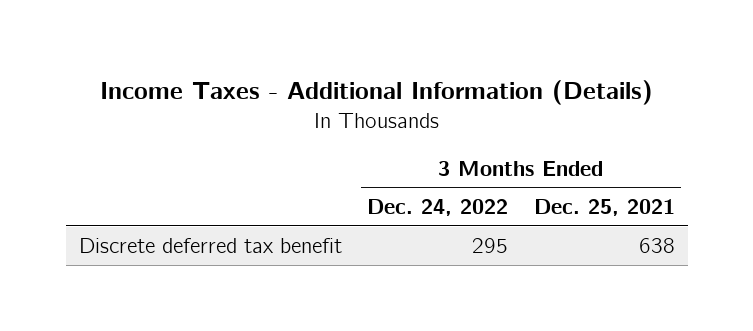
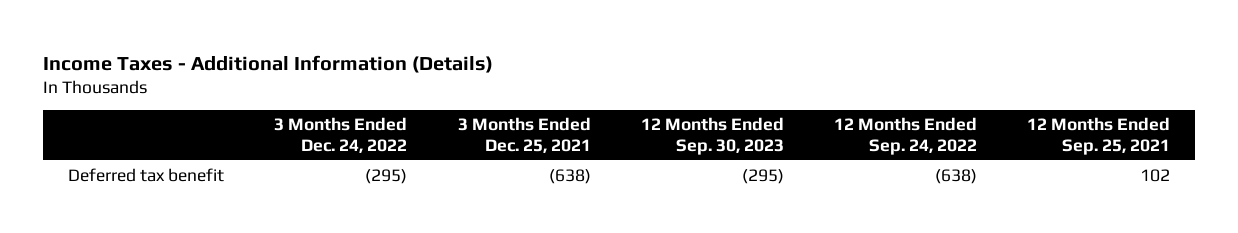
none -> [640,117,784,155] 12 Months Ended Sep. 30, 2023
none -> [833,117,977,155] 12 Months Ended Sep. 24, 2022
none -> [1027,117,1171,155] 12 Months Ended Sep. 25, 2021
[78,238,342,254] Discrete deferred tax benefit -> [68,167,225,182] Deferred tax benefit
[472,238,509,254] 295 -> [365,168,408,184] (295)
[638,238,675,254] 638 -> [548,168,591,184] (638)

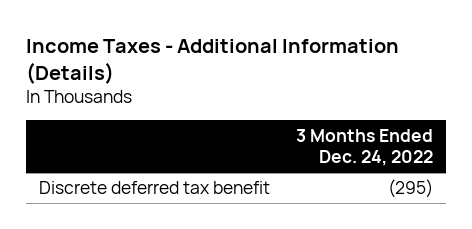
[457,117,591,153] 3 Months Ended Dec. 25, 2021 -> none
[640,117,784,155] 12 Months Ended Sep. 30, 2023 -> none
[833,117,977,155] 12 Months Ended Sep. 24, 2022 -> none
[1027,117,1171,155] 12 Months Ended Sep. 25, 2021 -> none
[68,167,225,182] Deferred tax benefit -> [38,181,270,195] Discrete deferred tax benefit

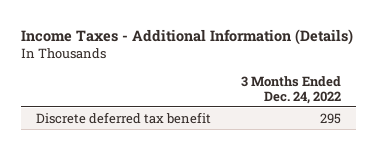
[387,179,433,199] (295) -> [319,113,341,125] 295

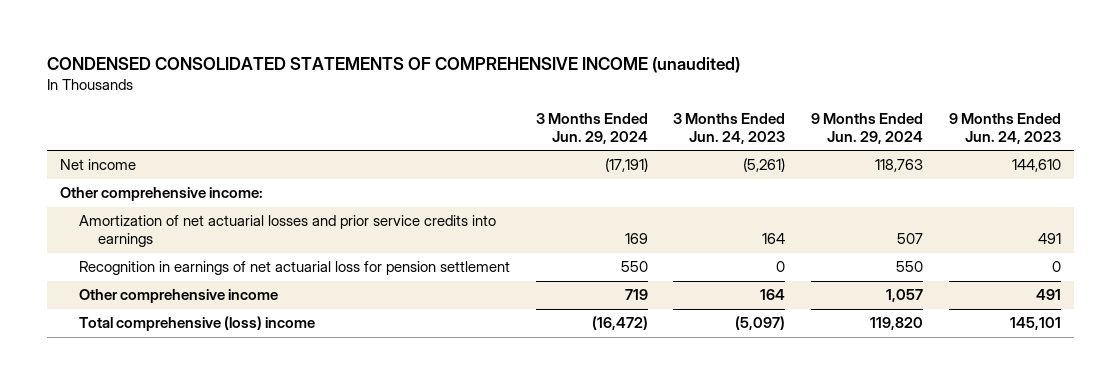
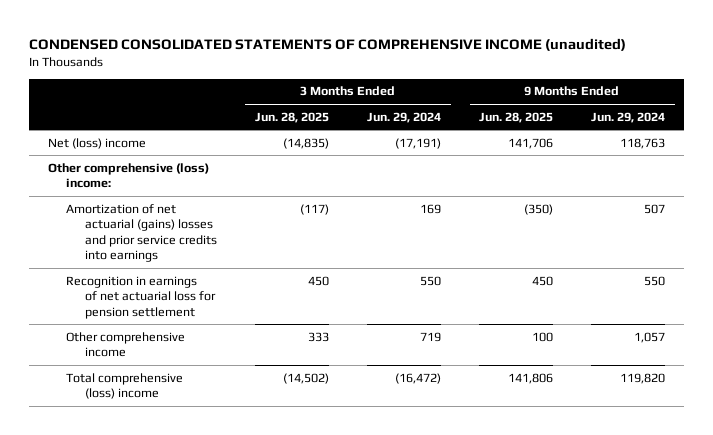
[673,112,786,144] 3 Months Ended Jun. 24, 2023 -> none
[948,112,1061,144] 9 Months Ended Jun. 24, 2023 -> none
none -> [255,111,330,123] Jun. 28, 2025
none -> [479,111,554,123] Jun. 28, 2025
[59,159,136,171] Net income -> [47,137,146,149] Net (loss) income
[59,187,263,202] Other comprehensive income: -> [47,162,209,189] Other comprehensive (loss) income:
[78,215,496,248] Amortization of net actuarial losses and prior service credits into earnings -> [66,203,217,263] Amortization of net actuarial (gains) losses and prior service credits into earnings

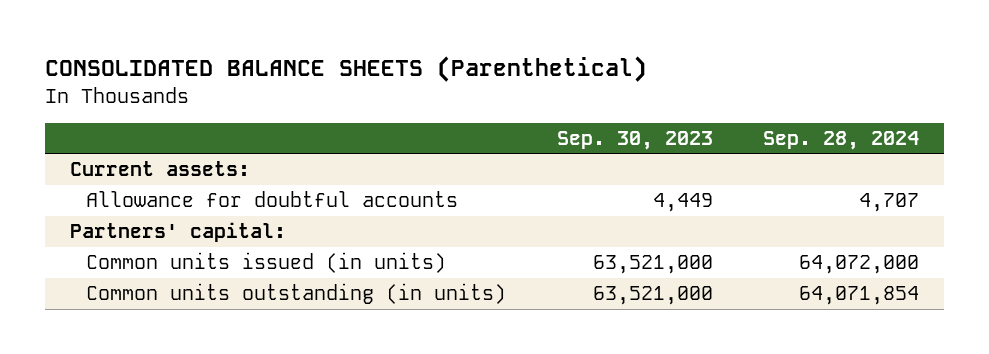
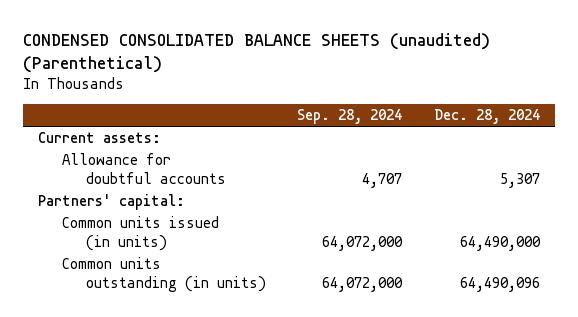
[44,55,647,82] CONSOLIDATED BALANCE SHEETS (Parenthetical) -> [22,32,490,73] CONDENSED CONSOLIDATED BALANCE SHEETS (unaudited) (Parenthetical)
[556,130,713,150] Sep. 30, 2023 -> none
none -> [433,109,540,125] Dec. 28, 2024
[798,286,919,306] 64,071,854 -> [322,277,404,293] 64,072,000

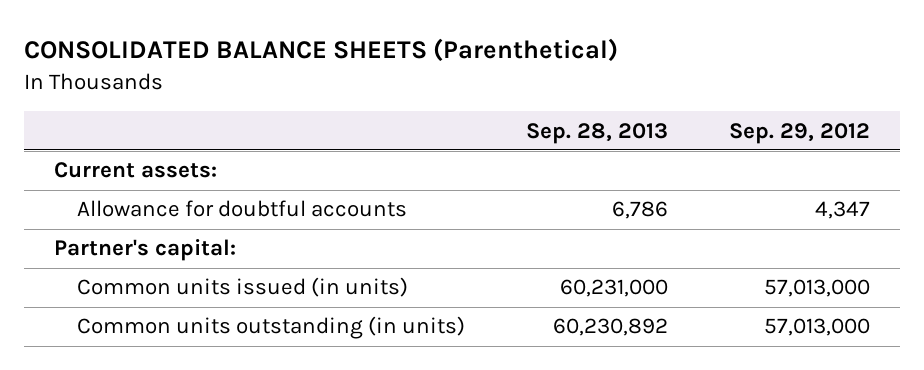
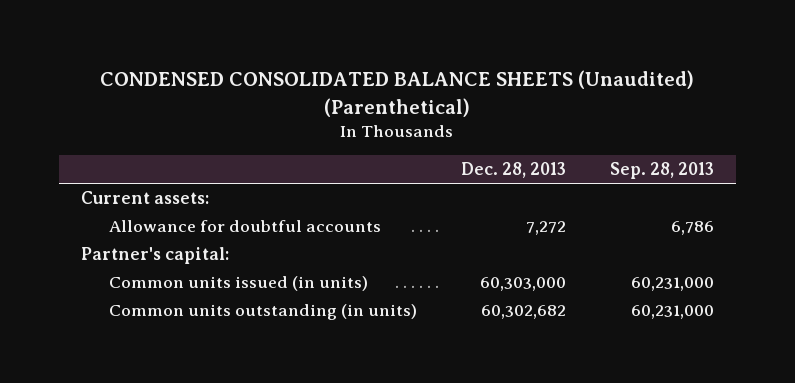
[23,38,618,63] CONSOLIDATED BALANCE SHEETS (Parenthetical) -> [100,70,695,117] CONDENSED CONSOLIDATED BALANCE SHEETS (Unaudited) (Parenthetical)
[728,122,870,144] Sep. 29, 2012 -> none
none -> [460,162,566,179] Dec. 28, 2013
[553,318,669,337] 60,230,892 -> [630,305,714,320] 60,231,000

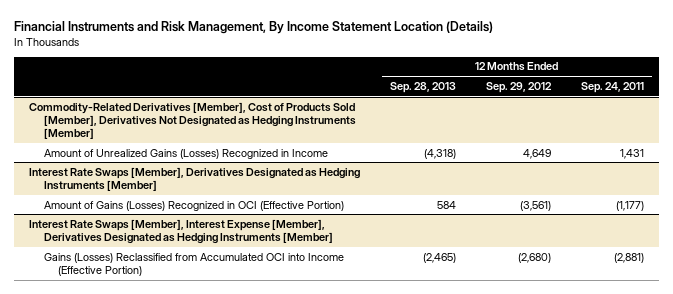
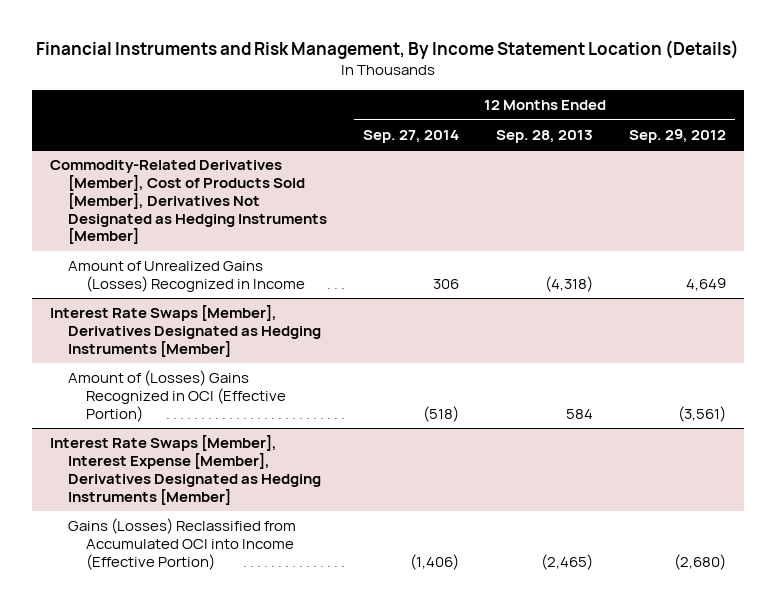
[581,81,645,93] Sep. 24, 2011 -> none
none -> [363,130,460,144] Sep. 27, 2014
[43,200,344,211] Amount of Gains (Losses) Recognized in OCI (Effective Portion) -> [67,370,287,422] Amount of (Losses) Gains Recognized in OCI (Effective Portion)

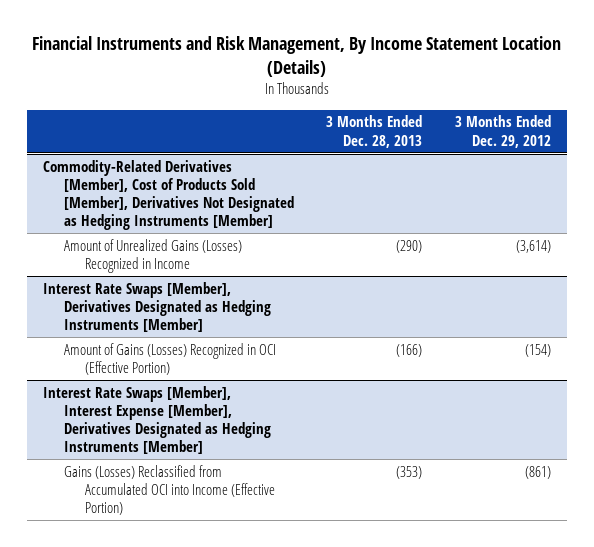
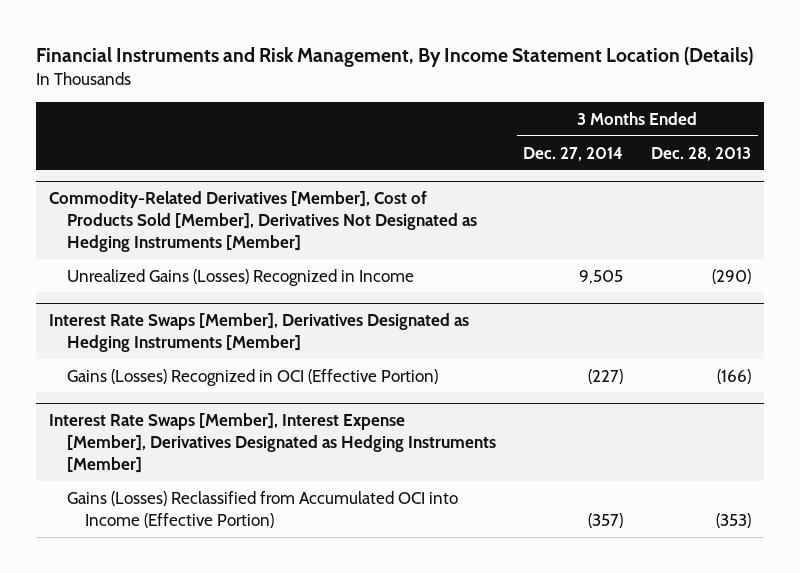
[454,115,551,148] 3 Months Ended Dec. 29, 2012 -> none
none -> [523,146,624,161] Dec. 27, 2014
[63,238,242,274] Amount of Unrealized Gains (Losses) Recognized in Income -> [67,268,415,286] Unrealized Gains (Losses) Recognized in Income
[63,342,276,376] Amount of Gains (Losses) Recognized in OCI (Effective Portion) -> [67,368,439,386] Gains (Losses) Recognized in OCI (Effective Portion)

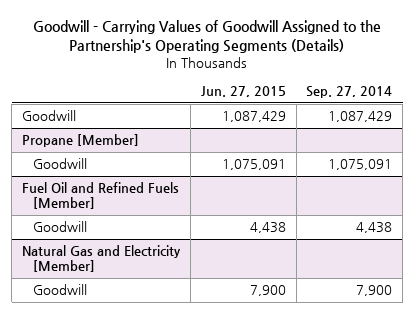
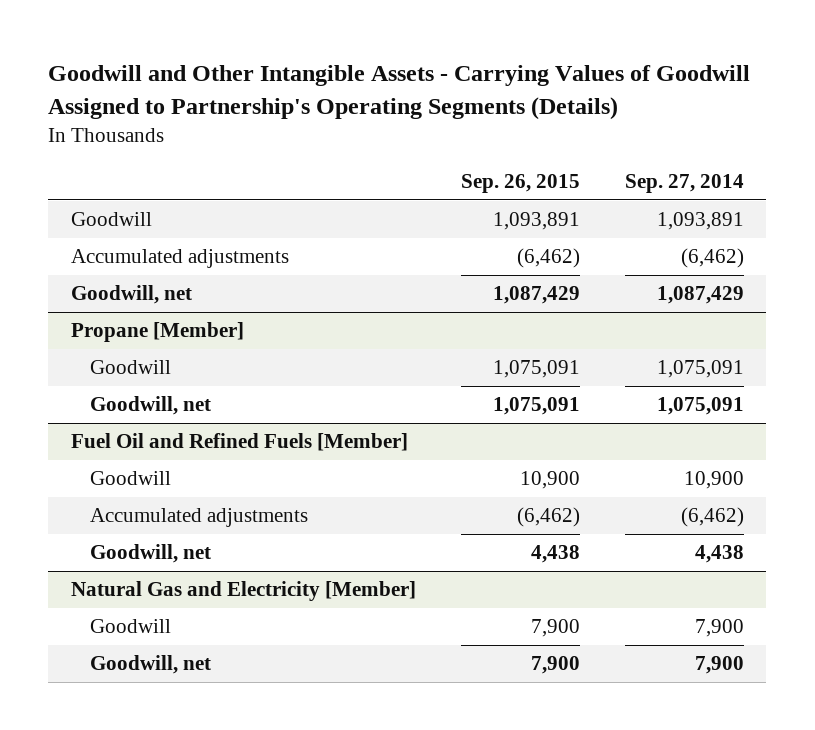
[33,20,382,54] Goodwill - Carrying Values of Goodwill Assigned to the Partnership's Operating Segments (Details) -> [48,64,751,120] Goodwill and Other Intangible Assets - Carrying Values of Goodwill Assigned to Partnership's Operating Segments (Details)
[200,86,286,98] Jun. 27, 2015 -> none
none -> [460,174,580,194] Sep. 26, 2015
[328,111,393,123] 1,087,429 -> [656,212,744,231] 1,093,891
none -> [70,249,289,269] Accumulated adjustments
none -> [70,285,192,305] Goodwill, net
none -> [89,396,211,416] Goodwill, net
[356,222,393,234] 4,438 -> [683,471,744,490] 10,900
none -> [89,508,308,528] Accumulated adjustments
none -> [89,544,211,564] Goodwill, net
none -> [89,655,211,675] Goodwill, net

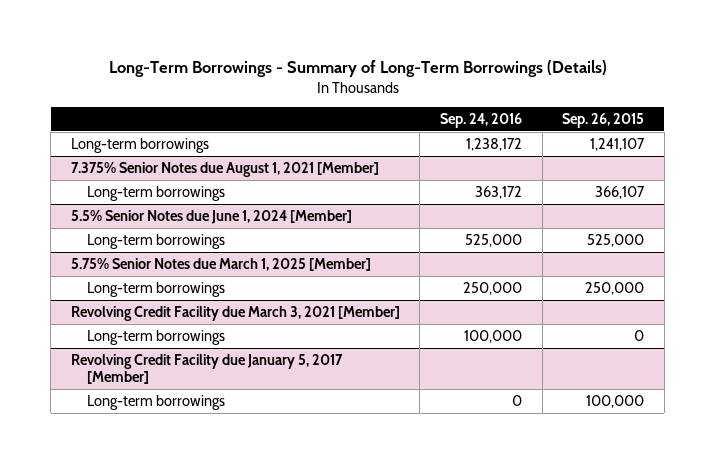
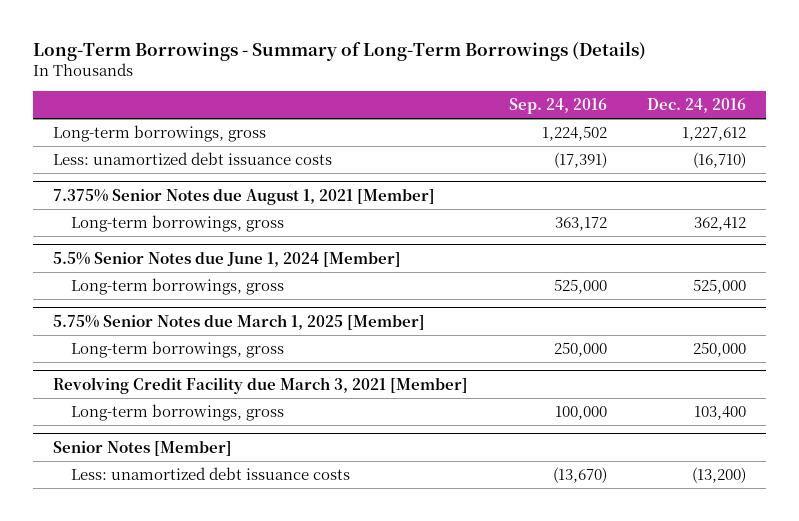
[562,113,645,129] Sep. 26, 2015 -> none
none -> [647,98,747,114] Dec. 24, 2016
[70,137,209,153] Long-term borrowings -> [53,124,267,142] Long-term borrowings, gross
[466,137,523,151] 1,238,172 -> [541,125,607,141] 1,224,502
none -> [53,151,333,165] Less: unamortized debt issuance costs
[87,185,226,201] Long-term borrowings -> [71,214,285,232] Long-term borrowings, gross
[87,233,226,249] Long-term borrowings -> [71,277,285,295] Long-term borrowings, gross
[87,281,226,297] Long-term borrowings -> [71,340,285,358] Long-term borrowings, gross
[70,353,343,385] Revolving Credit Facility due January 5, 2017 [Member] -> none
[87,394,226,410] Long-term borrowings -> none
[87,329,226,345] Long-term borrowings -> [71,403,285,421] Long-term borrowings, gross
none -> [53,440,233,456] Senior Notes [Member]
none -> [71,466,351,480] Less: unamortized debt issuance costs

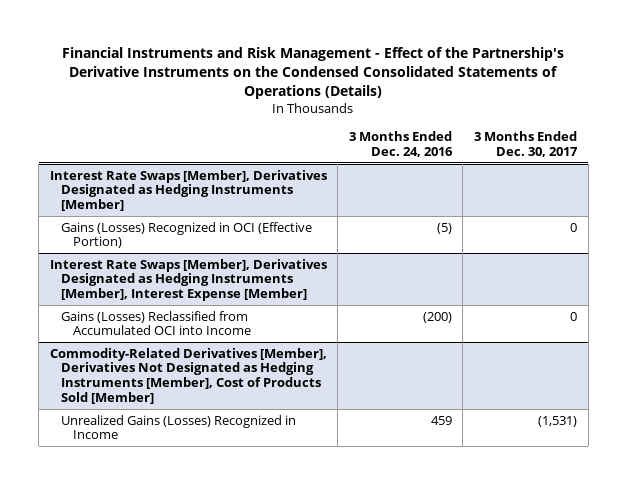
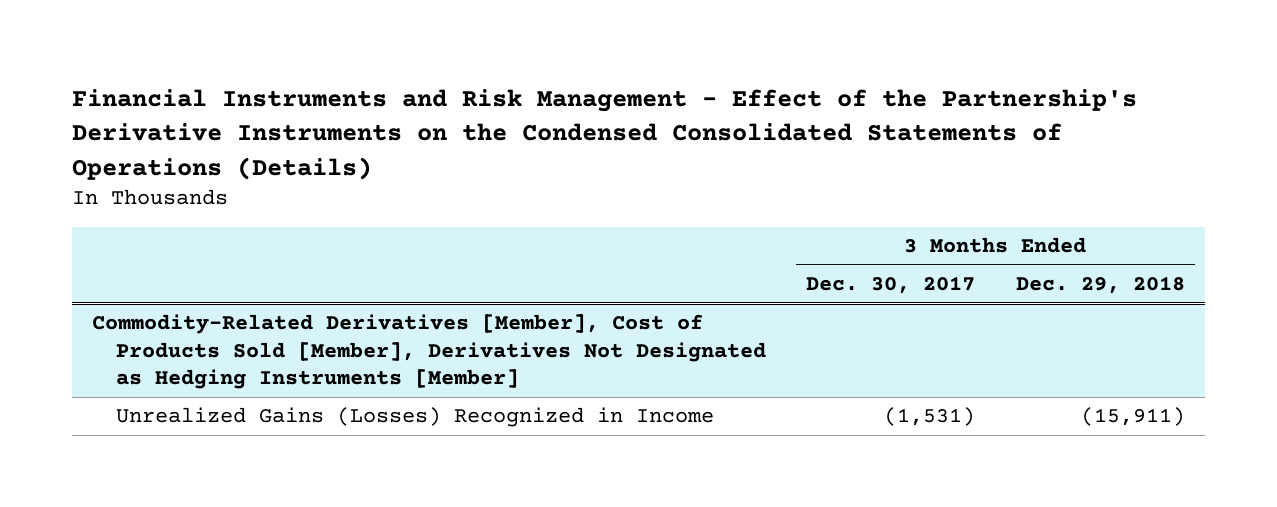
[348,131,453,157] 3 Months Ended Dec. 24, 2016 -> none
none -> [1015,276,1185,295] Dec. 29, 2018
[49,169,327,212] Interest Rate Swaps [Member], Derivatives Designated as Hedging Instruments [Member] -> none
[61,221,313,249] Gains (Losses) Recognized in OCI (Effective Portion) -> none
[49,258,327,302] Interest Rate Swaps [Member], Derivatives Designated as Hedging Instruments [Member], Interest Expense [Member] -> none
[61,310,251,336] Gains (Losses) Reclassified from Accumulated OCI into Income -> none
[49,347,327,404] Commodity-Related Derivatives [Member], Derivatives Not Designated as Hedging Instruments [Member], Cost of Products Sold [Member] -> [91,314,766,390] Commodity-Related Derivatives [Member], Cost of Products Sold [Member], Derivatives Not Designated as Hedging Instruments [Member]

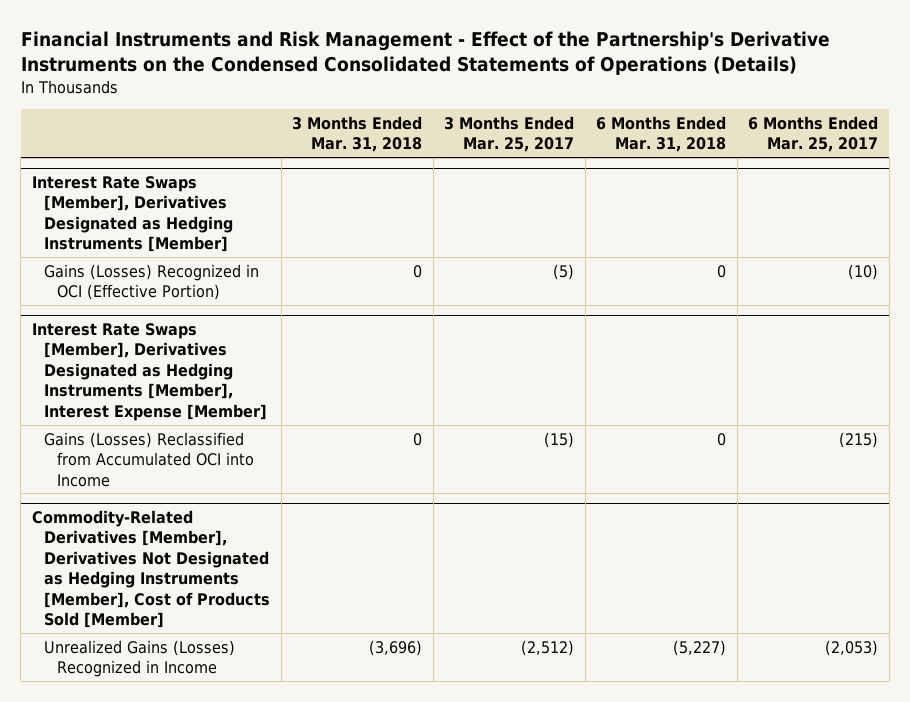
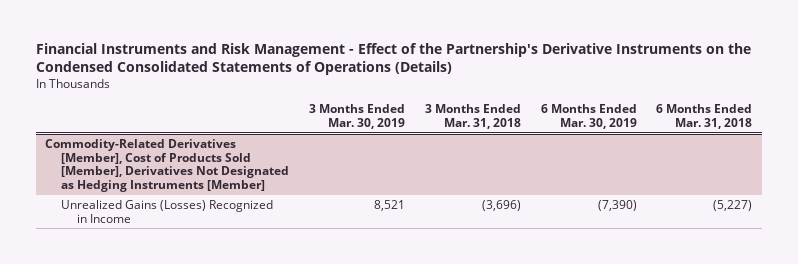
[444,115,575,153] 3 Months Ended Mar. 25, 2017 -> none
[748,115,879,153] 6 Months Ended Mar. 25, 2017 -> none
none -> [308,104,405,130] 3 Months Ended Mar. 30, 2019
none -> [540,104,637,130] 6 Months Ended Mar. 30, 2019
[31,175,234,253] Interest Rate Swaps [Member], Derivatives Designated as Hedging Instruments [Member] -> none
[44,263,260,301] Gains (Losses) Recognized in OCI (Effective Portion) -> none
[31,322,268,421] Interest Rate Swaps [Member], Derivatives Designated as Hedging Instruments [Member], Interest Expense [Member] -> none
[44,431,255,487] Gains (Losses) Reclassified from Accumulated OCI into Income -> none
[31,509,271,629] Commodity-Related Derivatives [Member], Derivatives Not Designated as Hedging Instruments [Member], Cost of Products Sold [Member] -> [45,138,289,193] Commodity-Related Derivatives [Member], Cost of Products Sold [Member], Derivatives Not Designated as Hedging Instruments [Member]

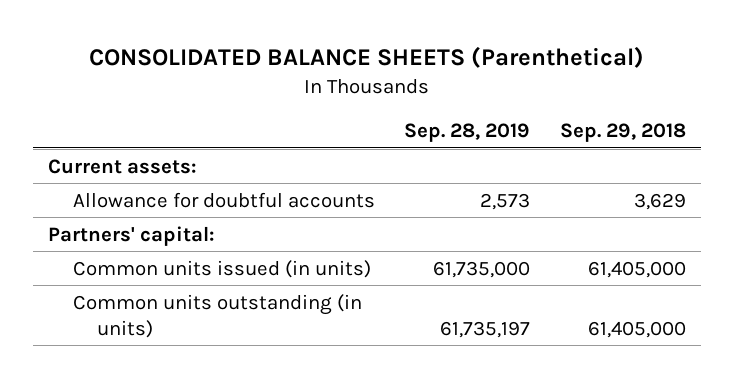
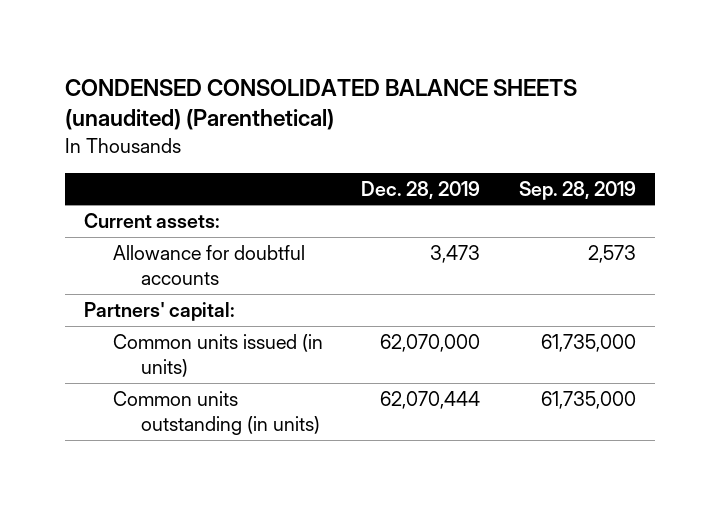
[88,45,644,68] CONSOLIDATED BALANCE SHEETS (Parenthetical) -> [65,78,578,131] CONDENSED CONSOLIDATED BALANCE SHEETS (unaudited) (Parenthetical)
[560,123,687,143] Sep. 29, 2018 -> none
none -> [361,180,481,199] Dec. 28, 2019
[440,320,531,338] 61,735,197 -> [540,390,636,409] 61,735,000

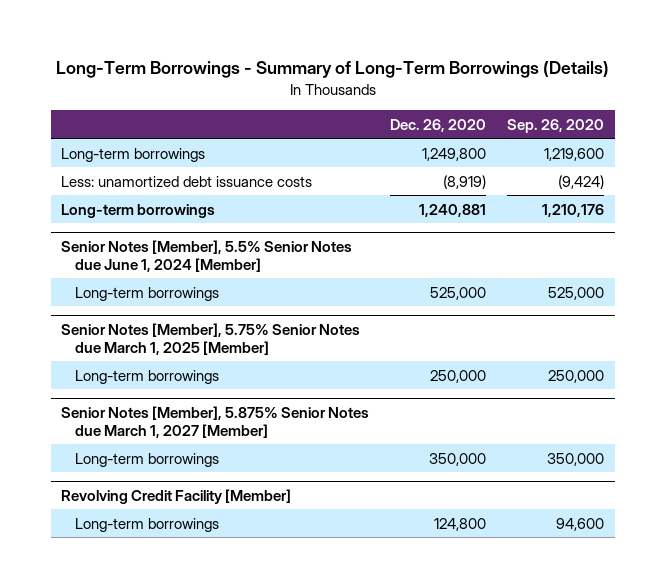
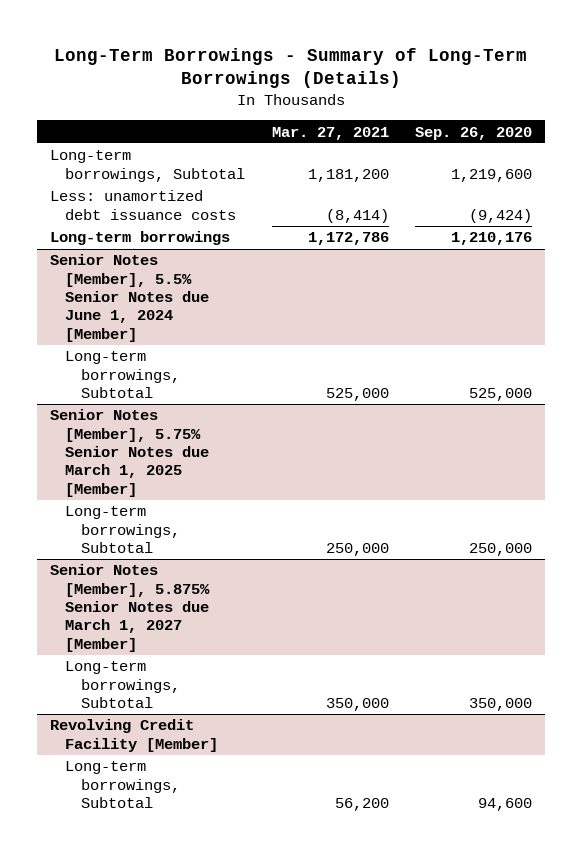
[390,118,487,132] Dec. 26, 2020 -> none
none -> [271,126,389,140] Mar. 27, 2021
[61,147,206,162] Long-term borrowings -> [50,150,246,182] Long-term borrowings, Subtotal
[74,286,219,301] Long-term borrowings -> [65,351,180,399] Long-term borrowings, Subtotal
[74,369,219,384] Long-term borrowings -> [65,506,180,554] Long-term borrowings, Subtotal
[74,452,219,467] Long-term borrowings -> [65,661,180,709] Long-term borrowings, Subtotal
[74,517,219,532] Long-term borrowings -> [65,761,180,809] Long-term borrowings, Subtotal

